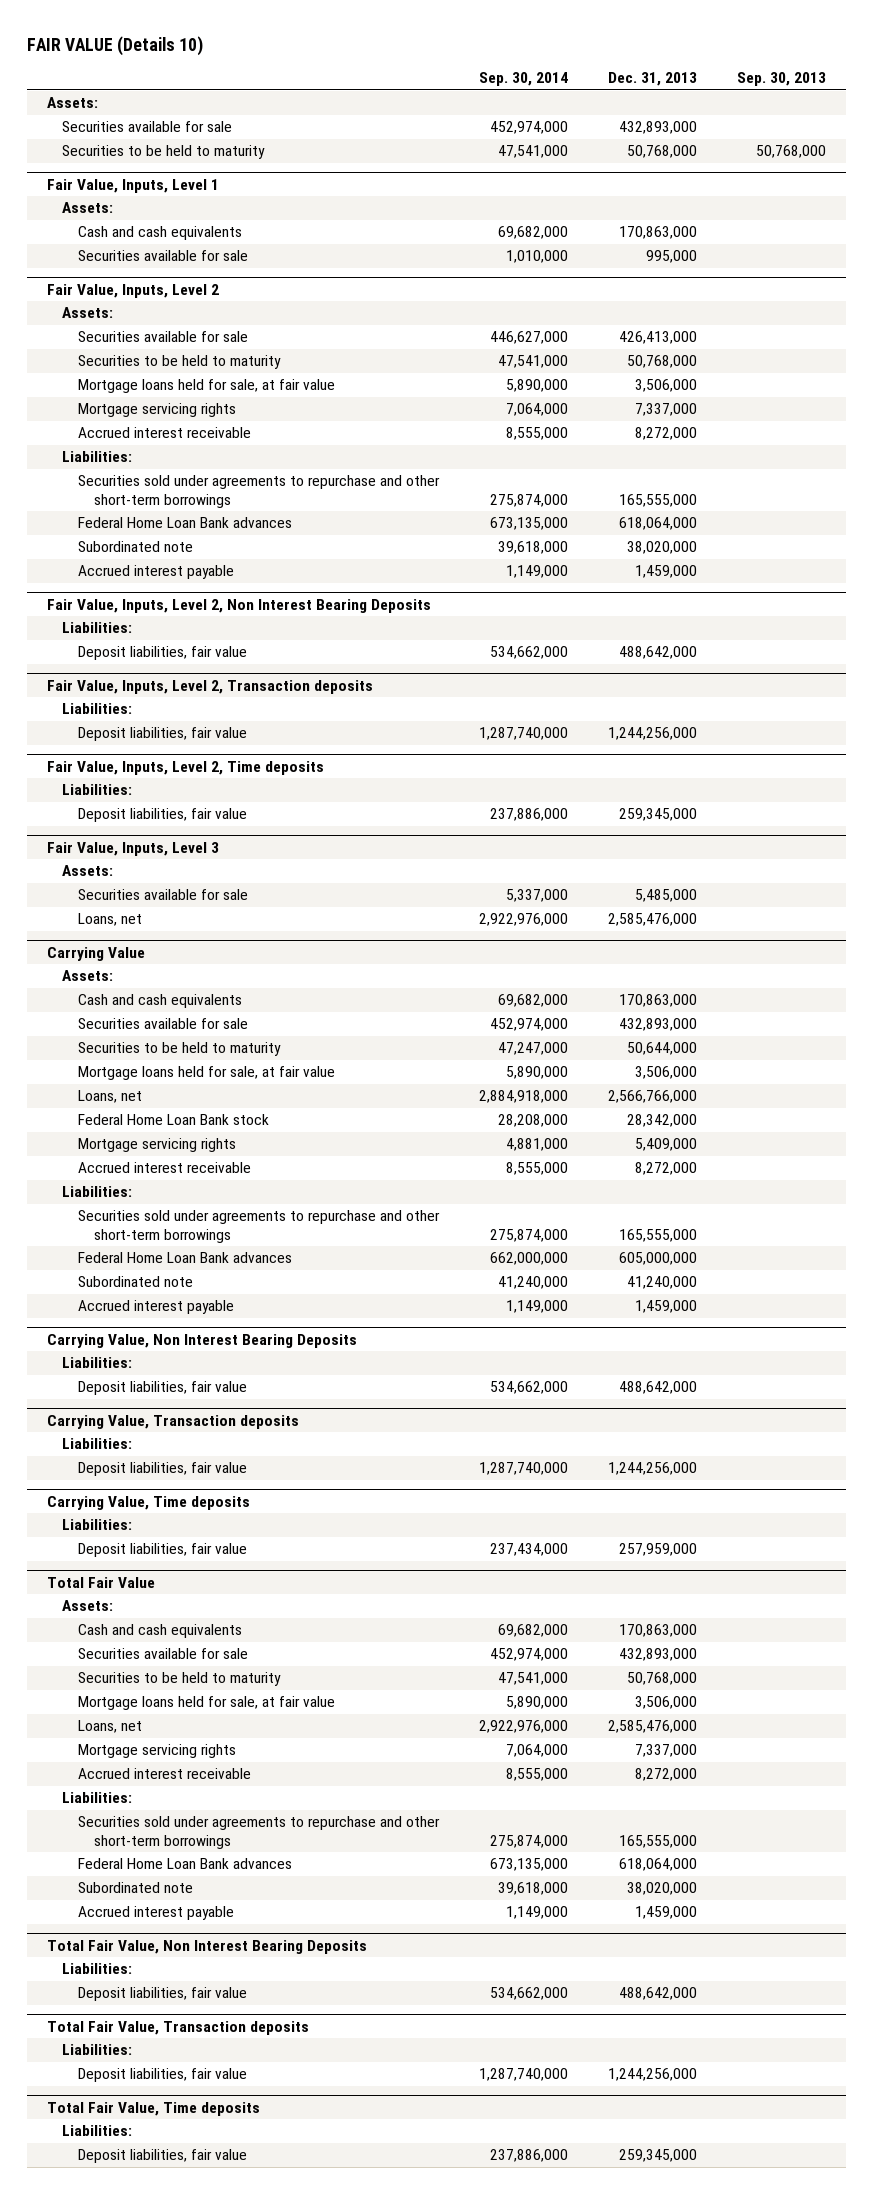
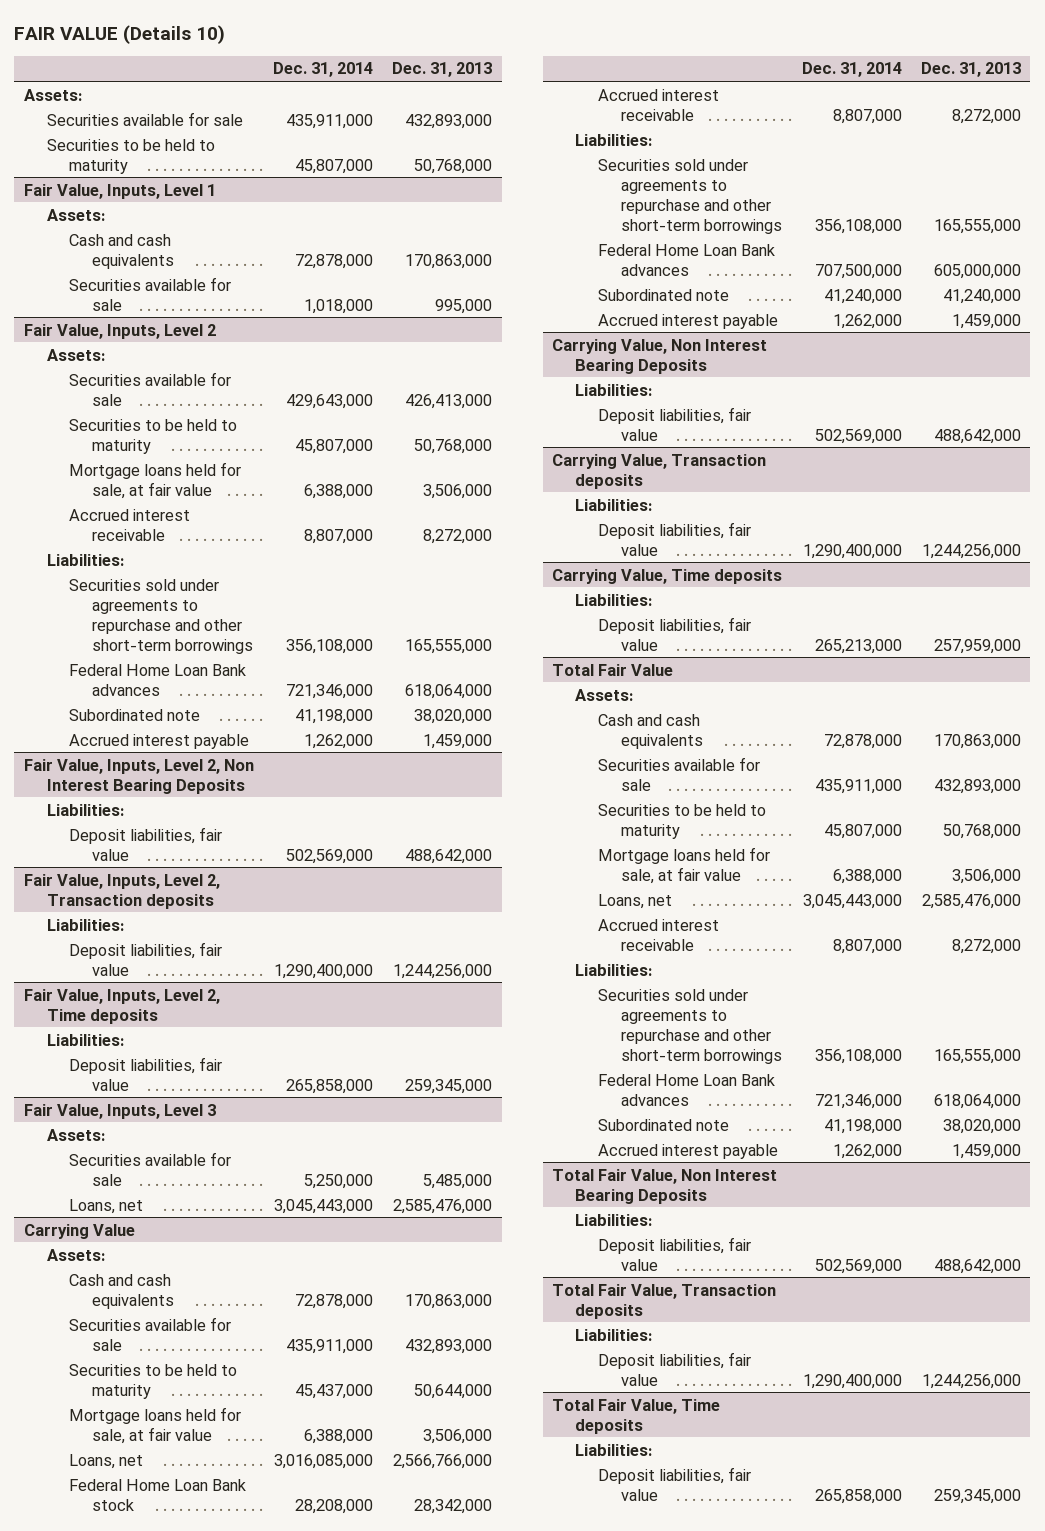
[479,72,569,87] Sep. 30, 2014 -> none
[737,72,827,87] Sep. 30, 2013 -> none
none -> [273,62,374,78] Dec. 31, 2014
[78,403,237,418] Mortgage servicing rights -> none
[78,1138,237,1153] Mortgage servicing rights -> none
[78,1744,237,1759] Mortgage servicing rights -> none

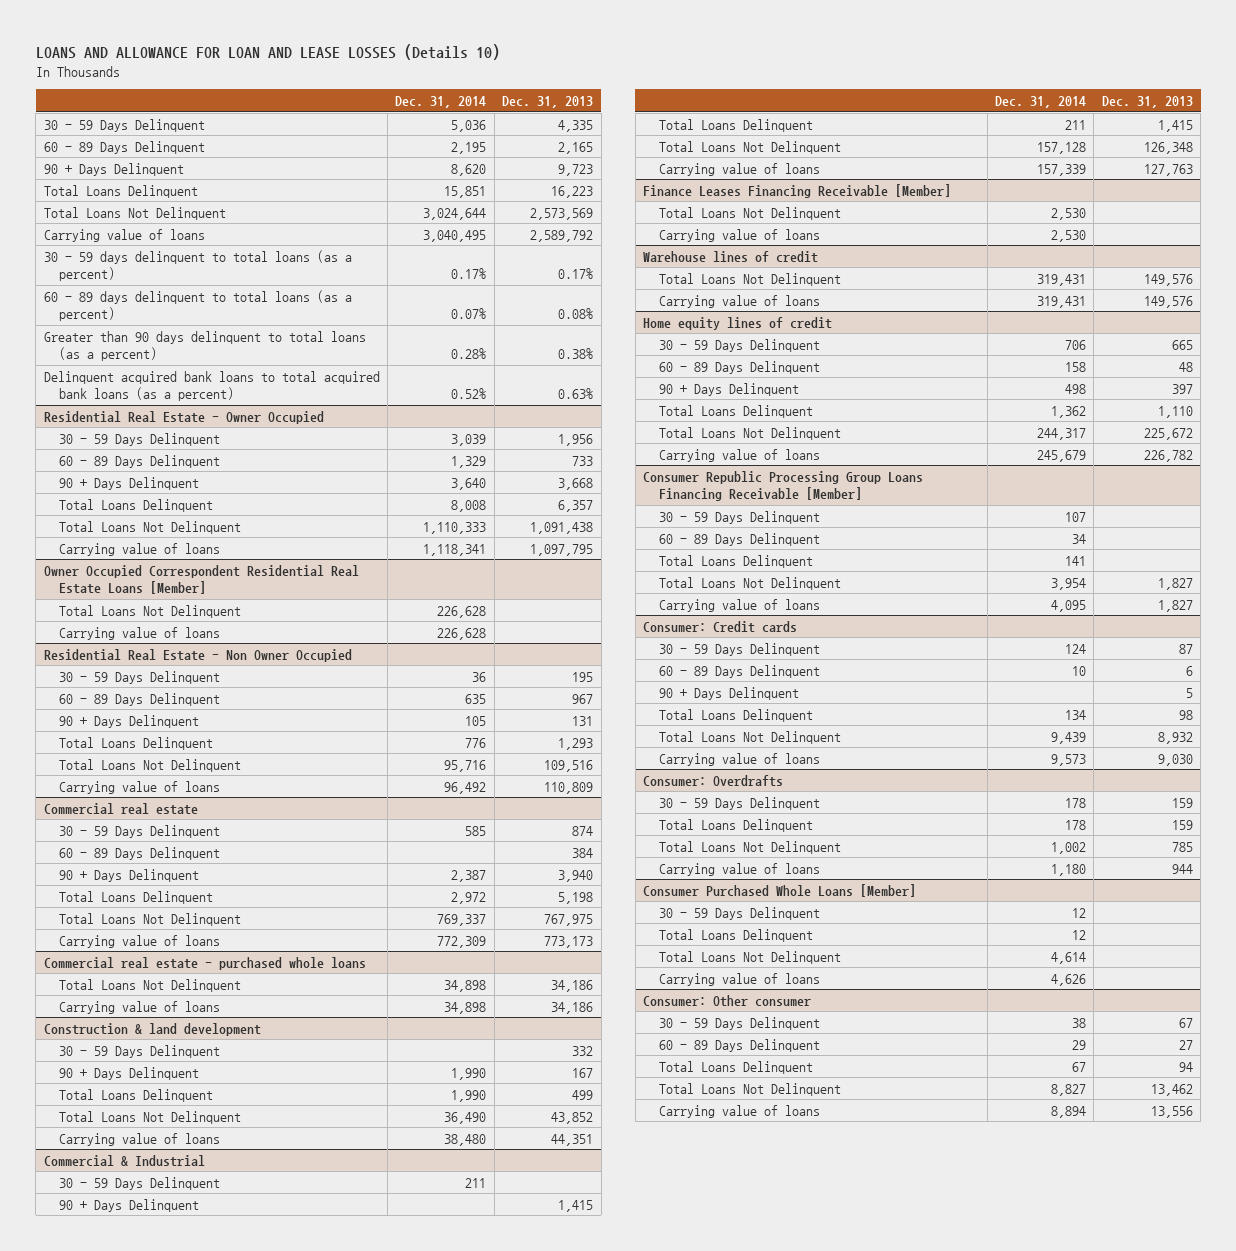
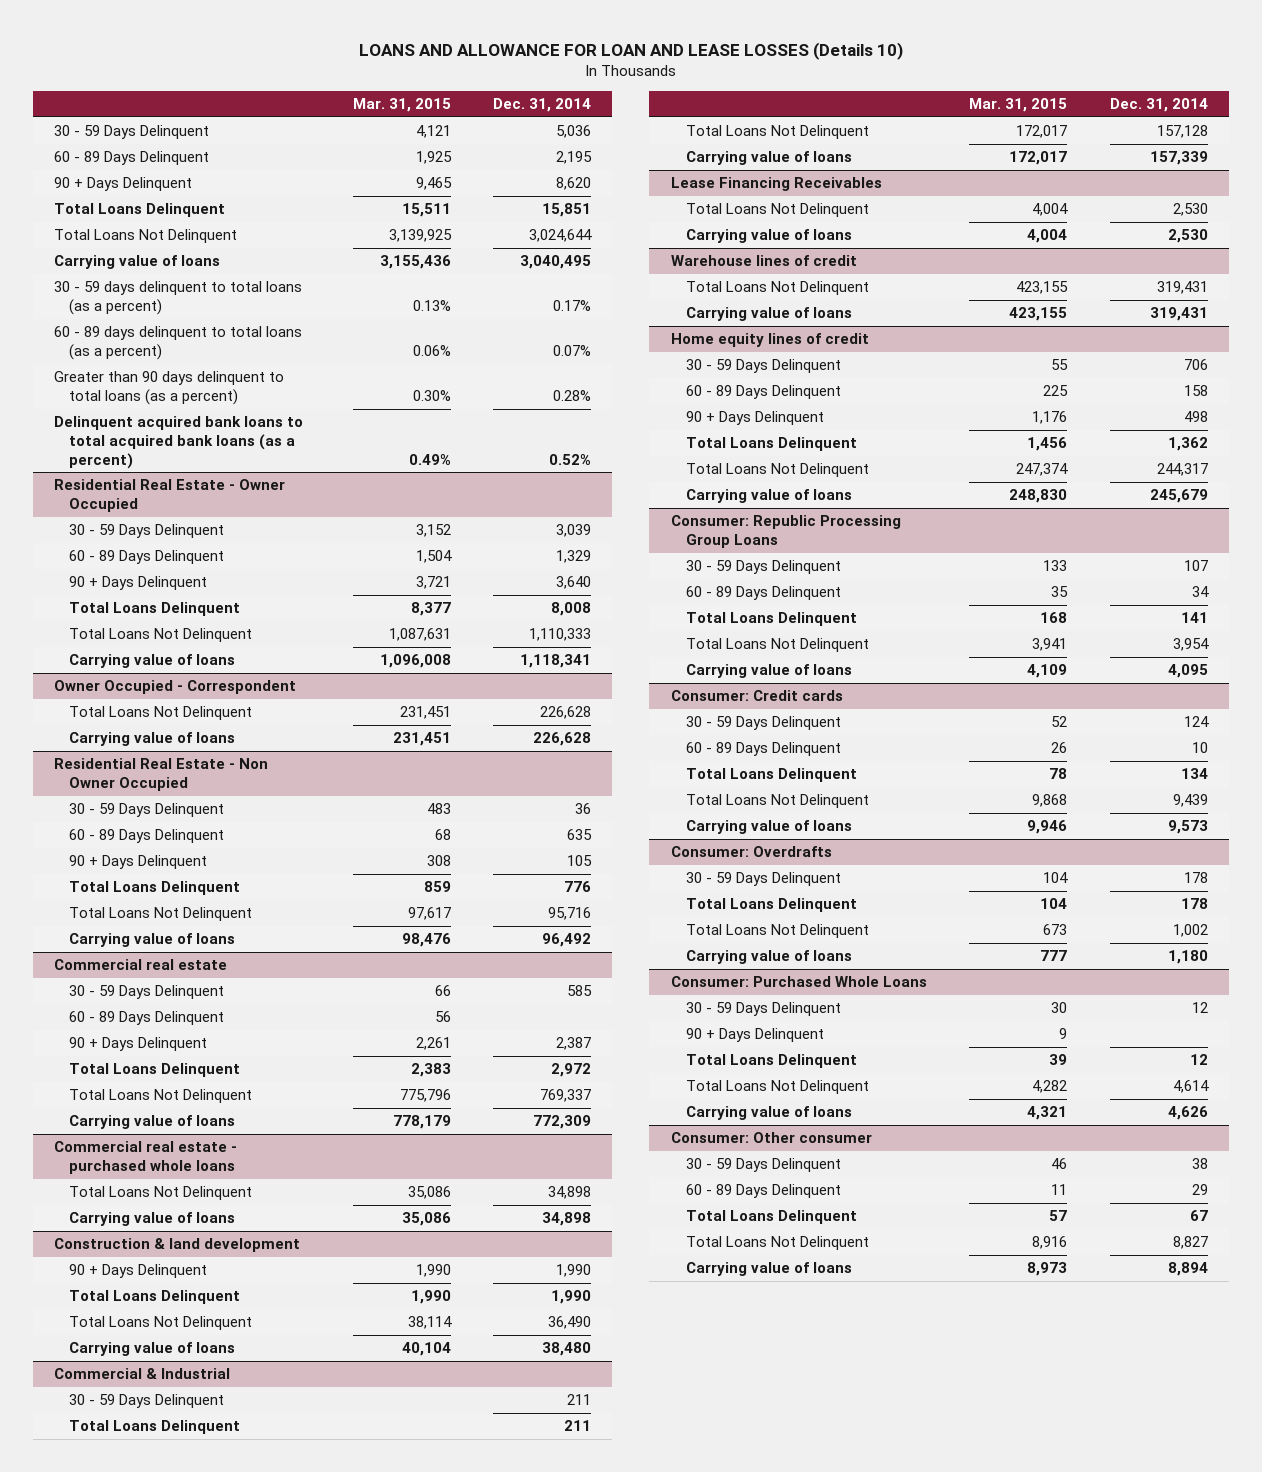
[502,95,594,108] Dec. 31, 2013 -> none
none -> [352,97,451,112] Mar. 31, 2015
[43,564,359,594] Owner Occupied Correspondent Residential Real Estate Loans [Member] -> [54,680,297,695] Owner Occupied - Correspondent
[59,1044,221,1058] 30 - 59 Days Delinquent -> none
[59,1198,200,1212] 90 + Days Delinquent -> none
[643,183,952,198] Finance Leases Financing Receivable [Member] -> [670,177,882,192] Lease Financing Receivables
[643,470,924,501] Consumer Republic Processing Group Loans Financing Receivable [Member] -> [670,515,901,548] Consumer: Republic Processing Group Loans
[658,686,799,700] 90 + Days Delinquent -> none
[643,883,917,897] Consumer Purchased Whole Loans [Member] -> [670,976,927,988] Consumer: Purchased Whole Loans
none -> [686,1028,825,1043] 90 + Days Delinquent

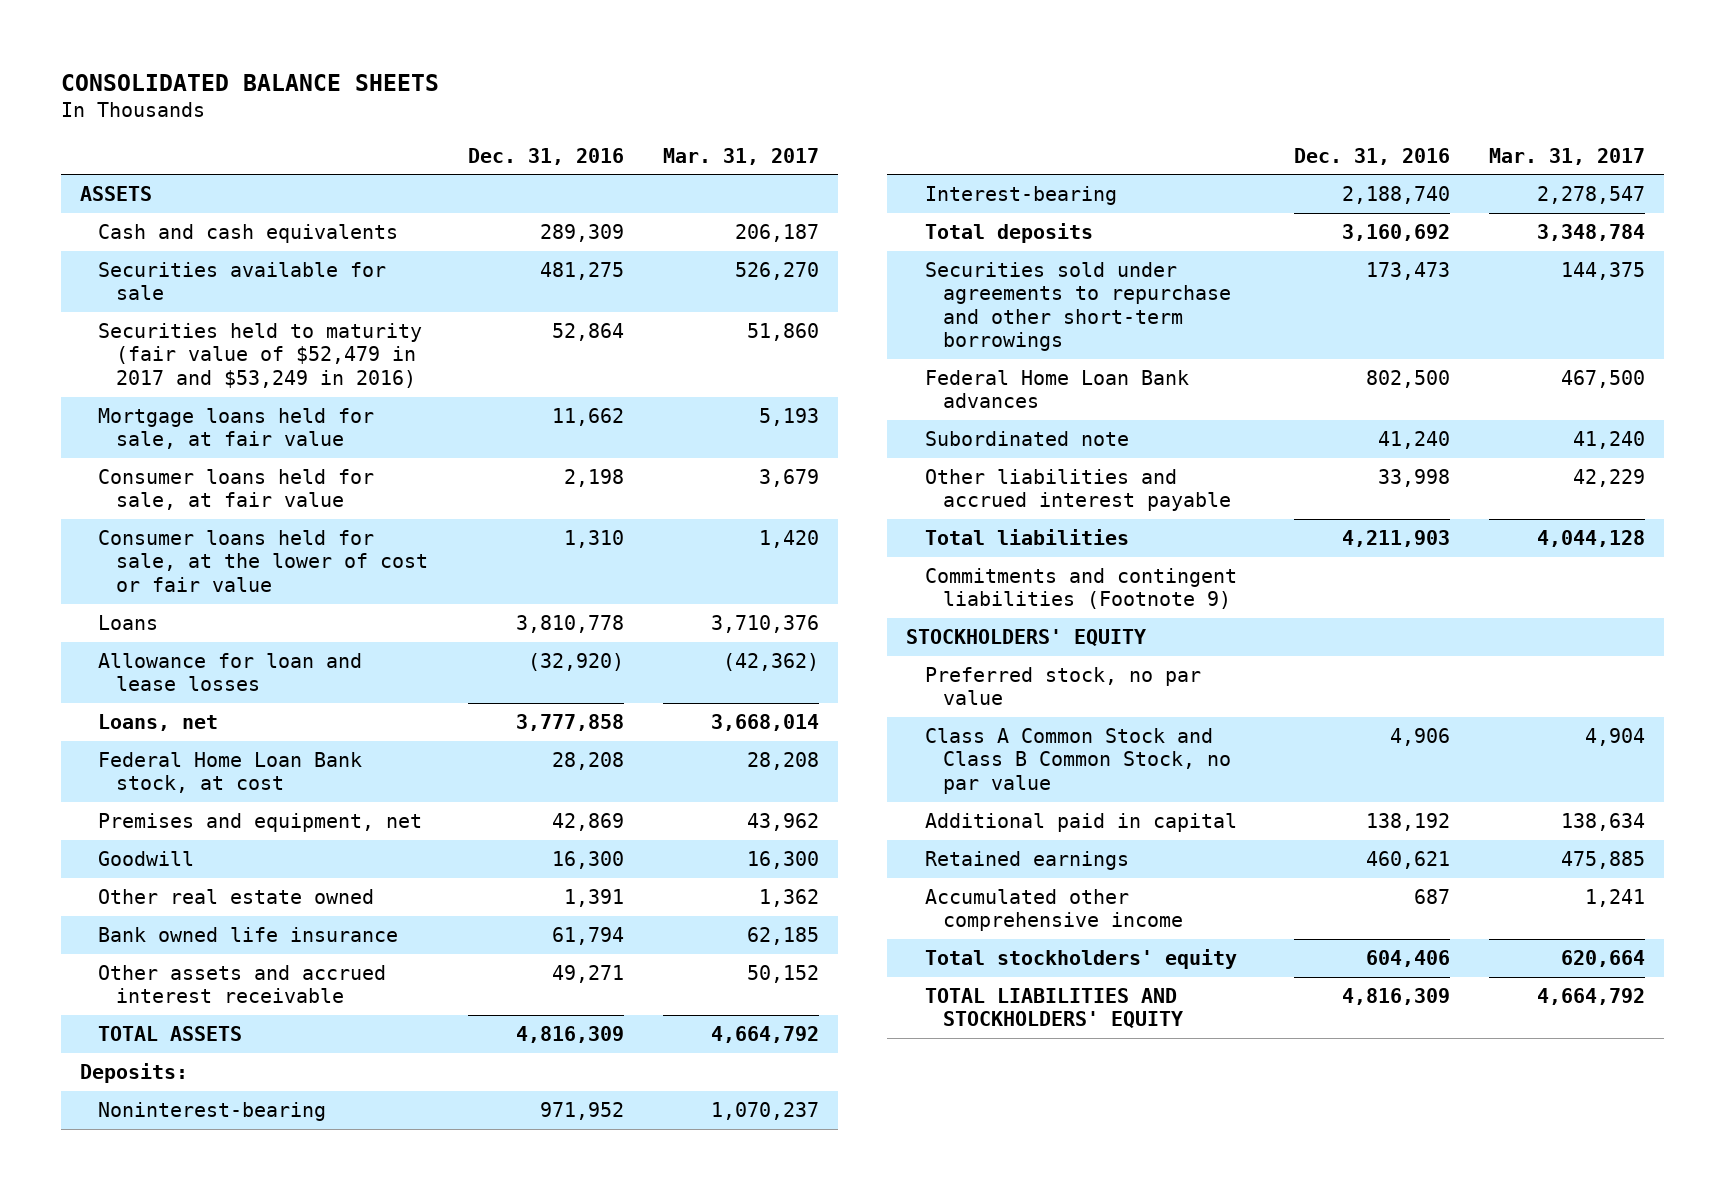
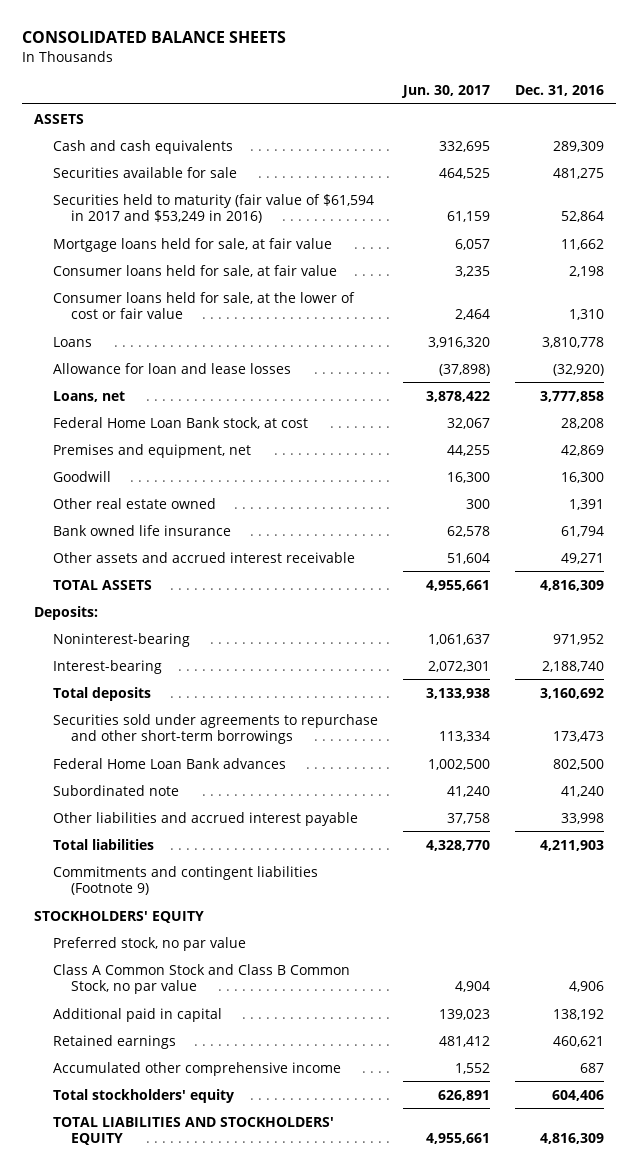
[662,147,819,165] Mar. 31, 2017 -> none
none -> [400,84,490,98] Jun. 30, 2017
[98,323,423,388] Securities held to maturity (fair value of $52,479 in 2017 and $53,249 in 2016) -> [52,193,374,223] Securities held to maturity (fair value of $61,594 in 2017 and $53,249 in 2016)

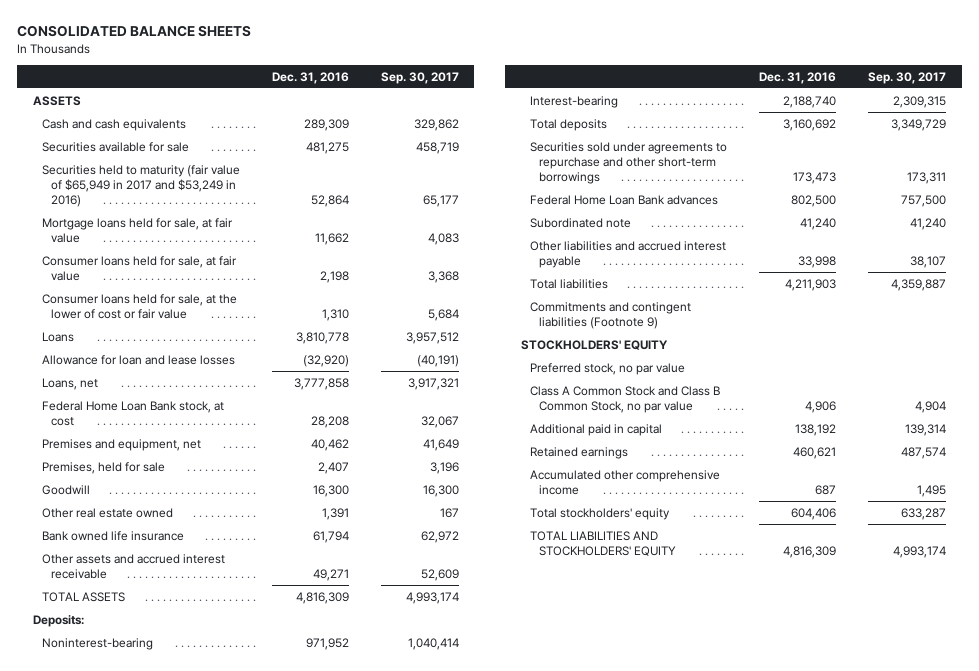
[400,84,490,98] Jun. 30, 2017 -> none
none -> [380,71,459,84] Sep. 30, 2017
[52,193,374,223] Securities held to maturity (fair value of $61,594 in 2017 and $53,249 in 2016) -> [42,164,241,207] Securities held to maturity (fair value of $65,949 in 2017 and $53,249 in 2016)
[560,444,604,456] 42,869 -> [310,438,349,451] 40,462
none -> [42,461,166,474] Premises, held for sale

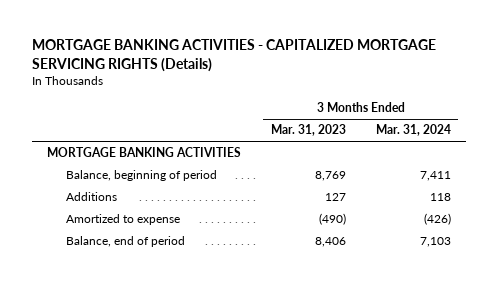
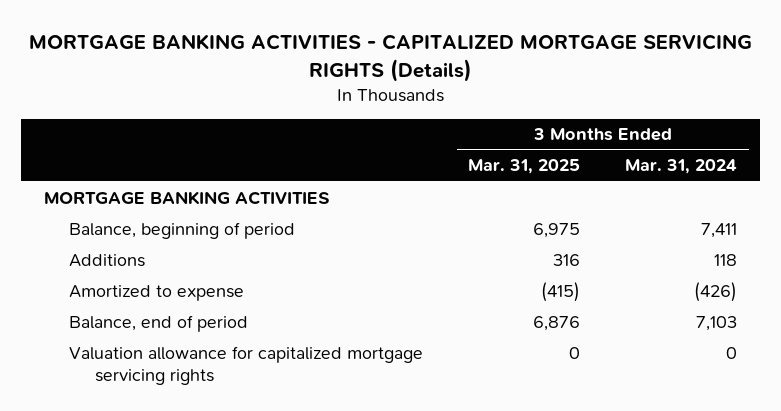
[270,124,346,137] Mar. 31, 2023 -> none
none -> [468,159,581,175] Mar. 31, 2025
none -> [69,345,424,385] Valuation allowance for capitalized mortgage servicing rights

